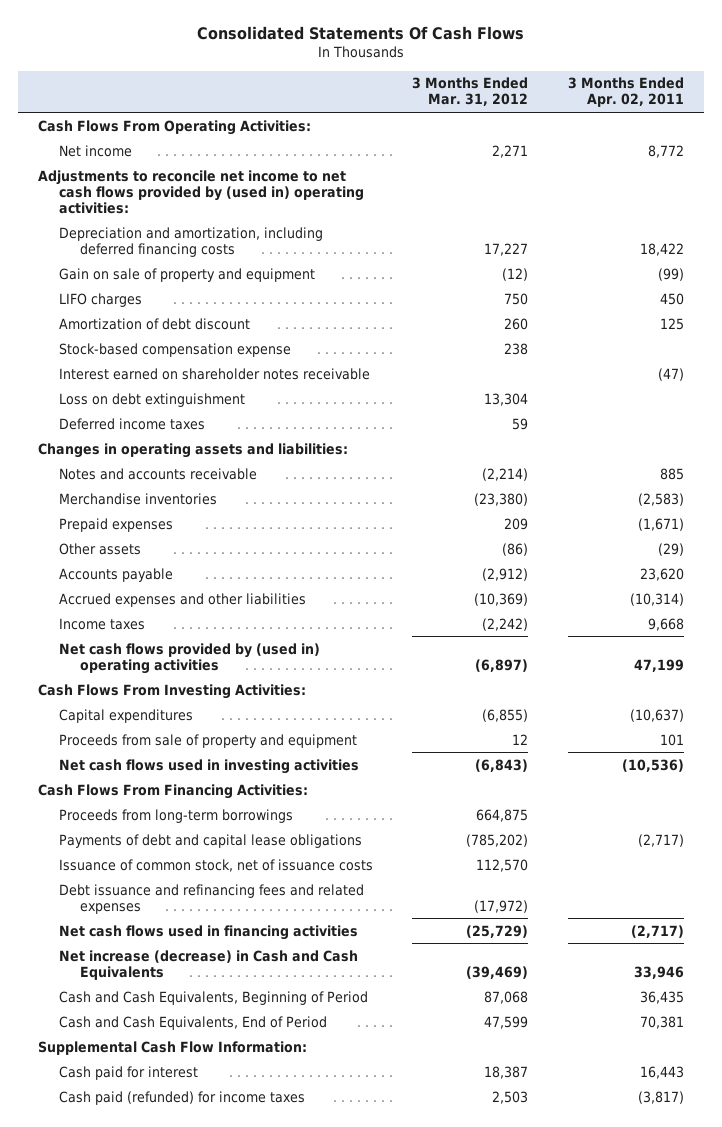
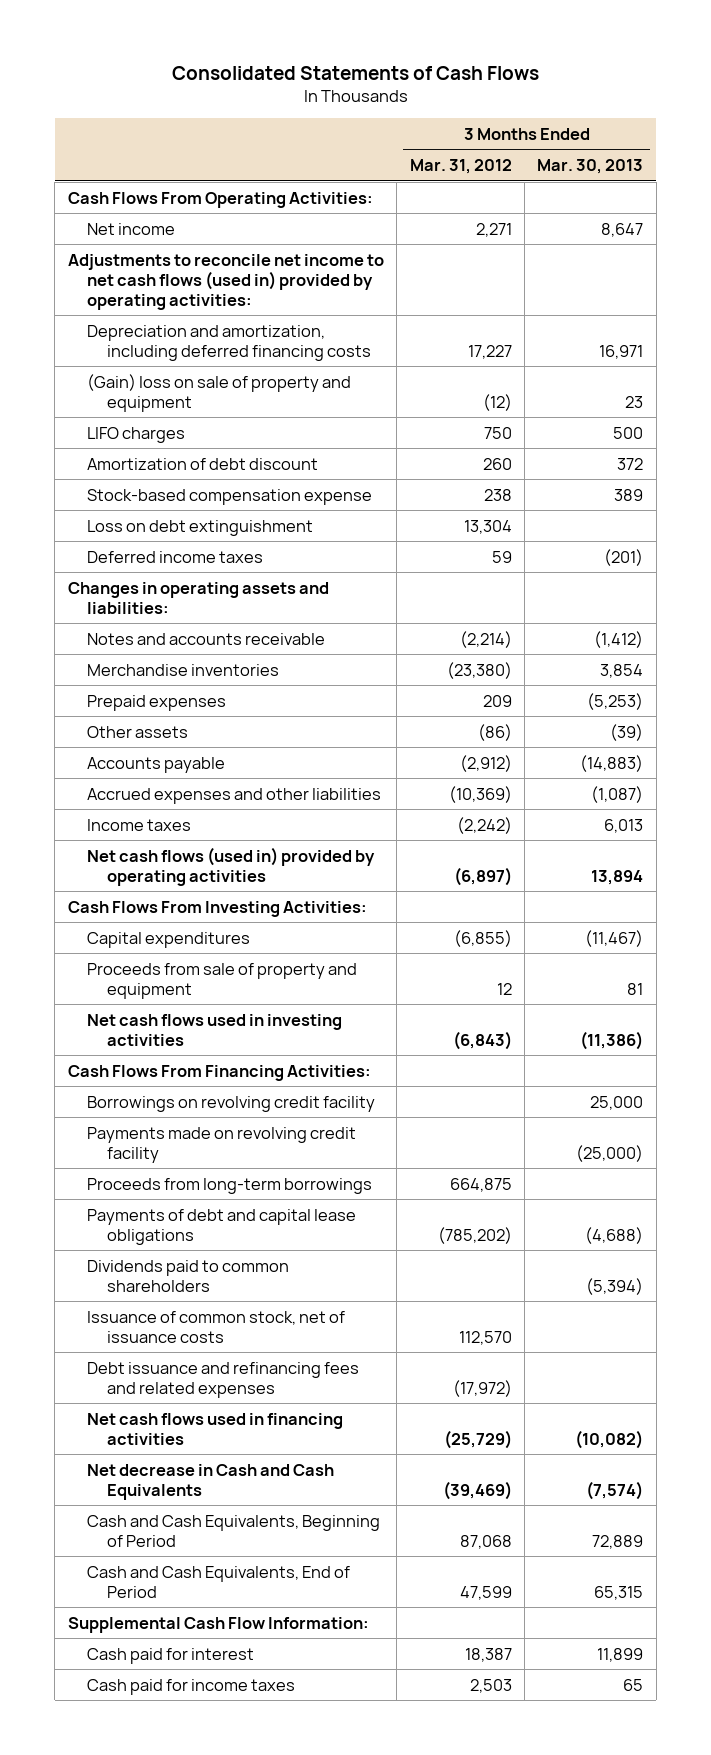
[196,26,524,41] Consolidated Statements Of Cash Flows -> [171,65,539,80] Consolidated Statements of Cash Flows
[567,77,684,108] 3 Months Ended Apr. 02, 2011 -> none
none -> [537,158,644,174] Mar. 30, 2013
[38,169,364,214] Adjustments to reconcile net income to net cash flows provided by (used in) operating activities: -> [67,253,384,310] Adjustments to reconcile net income to net cash flows (used in) provided by operating activities:
[58,267,315,282] Gain on sale of property and equipment -> [87,373,352,412] (Gain) loss on sale of property and equipment
[58,367,370,380] Interest earned on shareholder notes receivable -> none
[58,642,320,674] Net cash flows provided by (used in) operating activities -> [87,846,376,886] Net cash flows (used in) provided by operating activities
none -> [87,1095,376,1112] Borrowings on revolving credit facility
none -> [87,1126,357,1163] Payments made on revolving credit facility
none -> [87,1259,290,1292] Dividends paid to common shareholders
[58,949,358,980] Net increase (decrease) in Cash and Cash Equivalents -> [87,1463,335,1500] Net decrease in Cash and Cash Equivalents
[58,1090,305,1105] Cash paid (refunded) for income taxes -> [87,1678,296,1695] Cash paid for income taxes

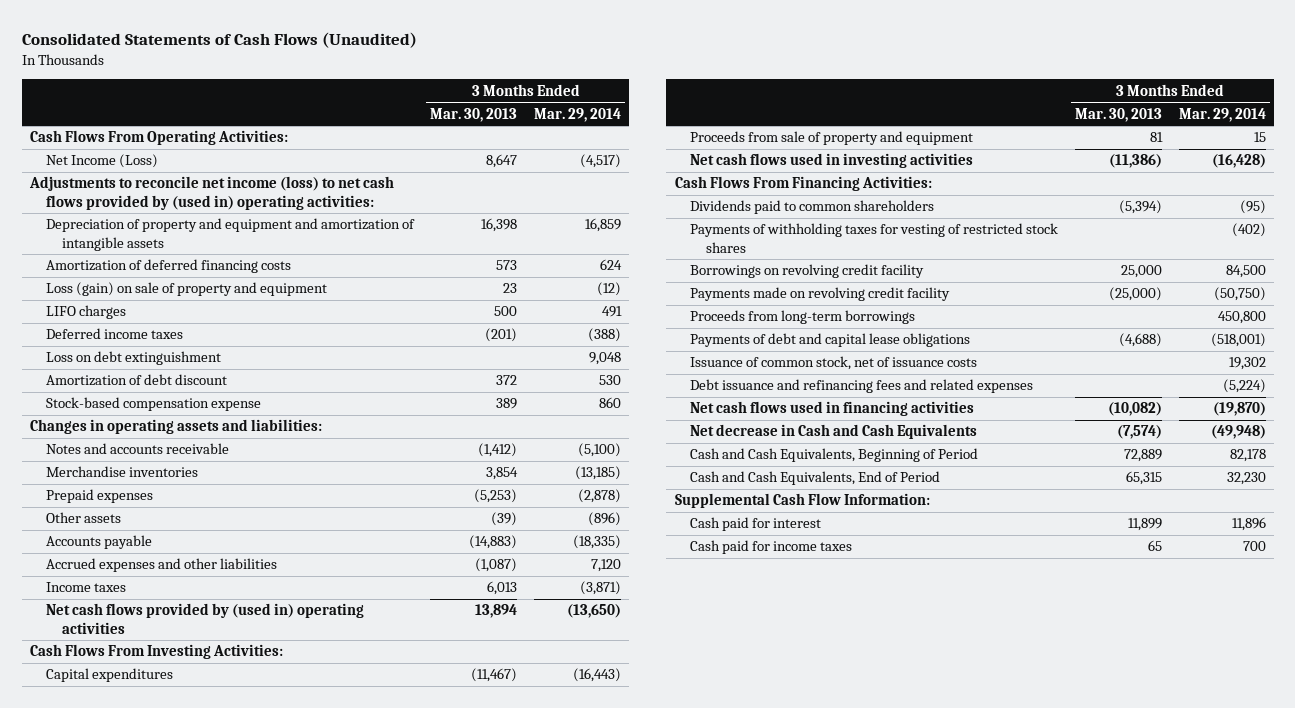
[171,65,539,80] Consolidated Statements of Cash Flows -> [21,31,417,48] Consolidated Statements of Cash Flows (Unaudited)
[409,158,512,174] Mar. 31, 2012 -> none
none -> [533,107,621,122] Mar. 29, 2014
[87,222,176,235] Net income -> [45,154,158,169] Net Income (Loss)
[67,253,384,310] Adjustments to reconcile net income to net cash flows (used in) provided by operating activities: -> [28,176,394,211] Adjustments to reconcile net income (loss) to net cash flows provided by (used in) operating activities:
[87,324,371,361] Depreciation and amortization, including deferred financing costs -> [45,218,415,252] Depreciation of property and equipment and amortization of intangible assets
[599,344,644,359] 16,971 -> [481,218,518,233] 16,398
none -> [45,259,291,274] Amortization of deferred financing costs
[87,373,352,412] (Gain) loss on sale of property and equipment -> [45,282,327,297] Loss (gain) on sale of property and equipment
[87,550,264,563] Deferred income taxes -> [45,328,183,340] Deferred income taxes
[87,519,314,536] Loss on debt extinguishment -> [45,351,221,366] Loss on debt extinguishment
[87,846,376,886] Net cash flows (used in) provided by operating activities -> [45,603,364,635] Net cash flows provided by (used in) operating activities
[87,1259,290,1292] Dividends paid to common shareholders -> [690,200,935,215] Dividends paid to common shareholders
none -> [690,223,1059,254] Payments of withholding taxes for vesting of restricted stock shares

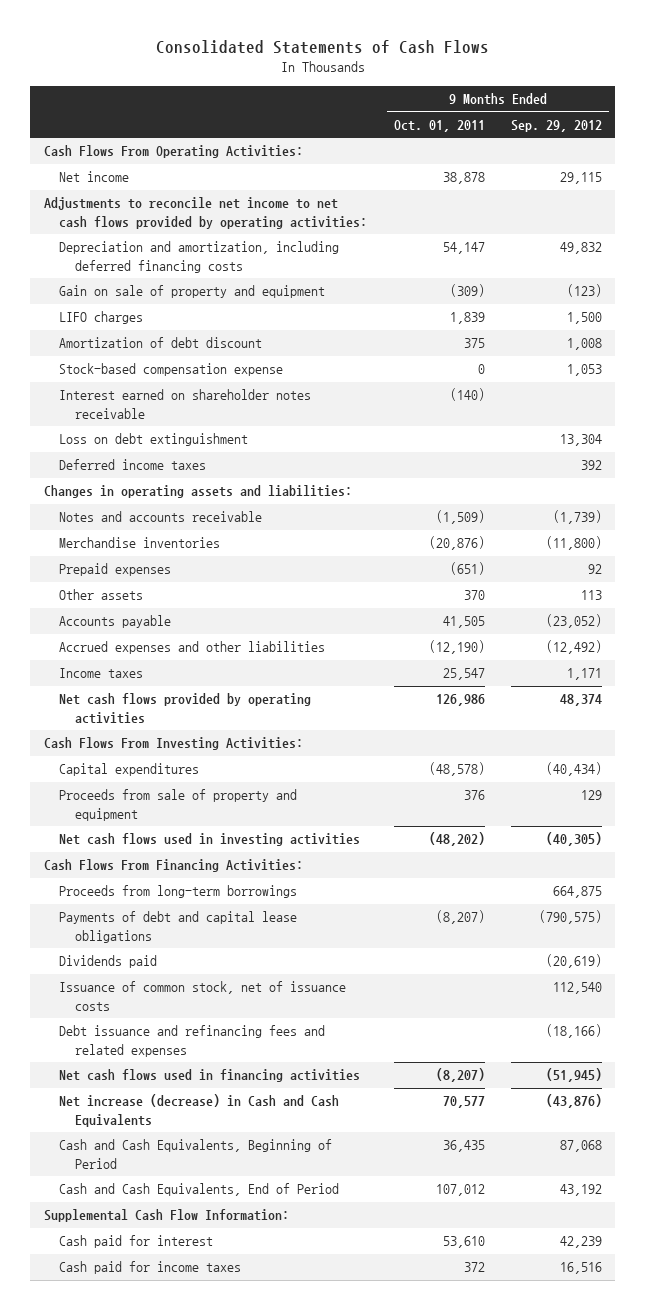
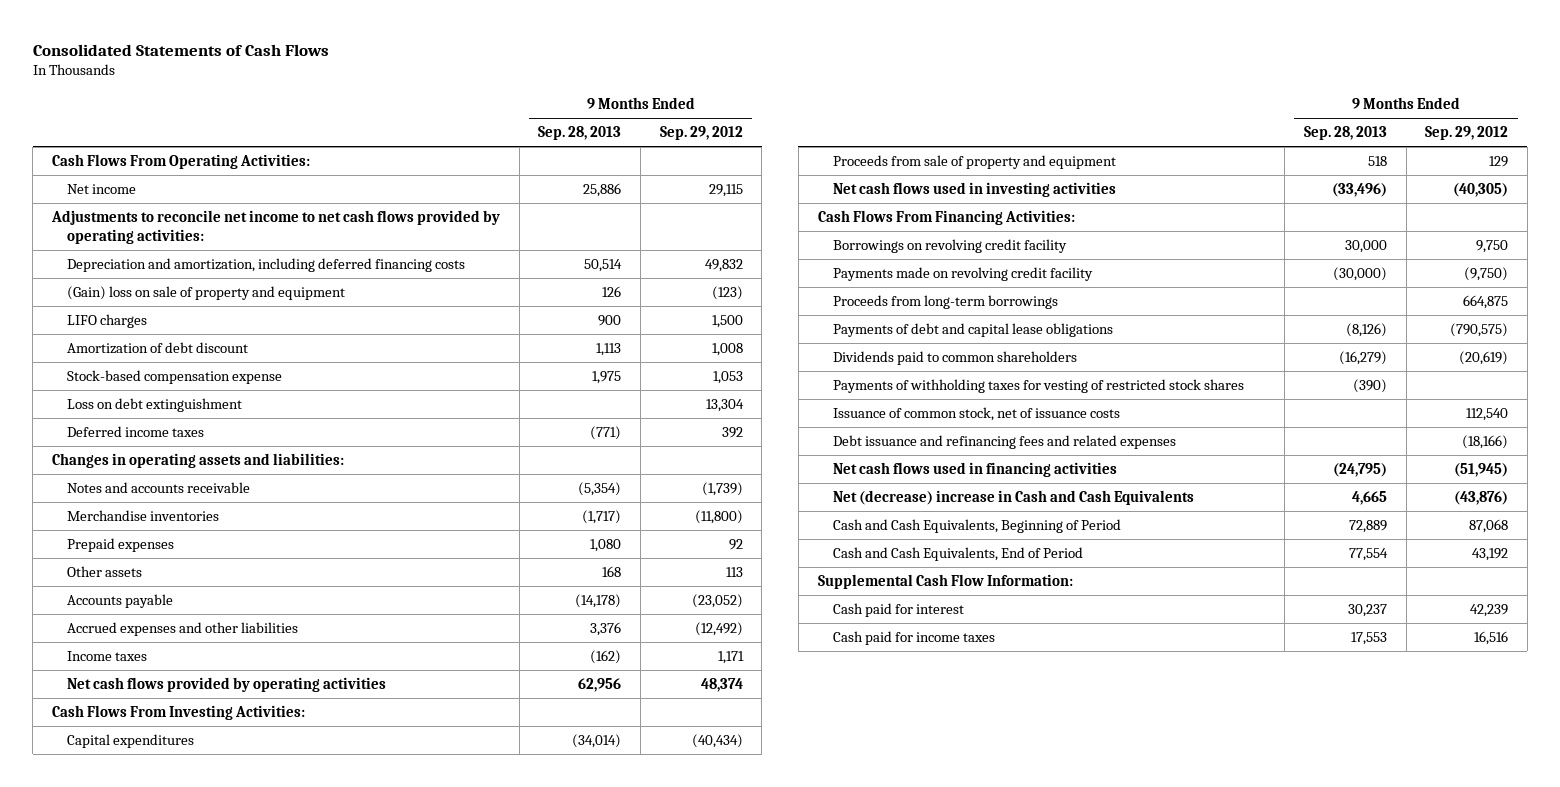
[393,119,485,132] Oct. 01, 2011 -> none
none -> [538,126,622,141] Sep. 28, 2013
[59,285,326,299] Gain on sale of property and equipment -> [67,286,346,301] (Gain) loss on sale of property and equipment
[59,389,312,419] Interest earned on shareholder notes receivable -> none
none -> [832,239,1067,254] Borrowings on revolving credit facility
none -> [832,267,1093,282] Payments made on revolving credit facility
[59,955,158,969] Dividends paid -> [832,351,1077,366] Dividends paid to common shareholders
none -> [832,379,1244,394] Payments of withholding taxes for vesting of restricted stock shares
[59,1094,340,1127] Net increase (decrease) in Cash and Cash Equivalents -> [832,490,1194,506] Net (decrease) increase in Cash and Cash Equivalents

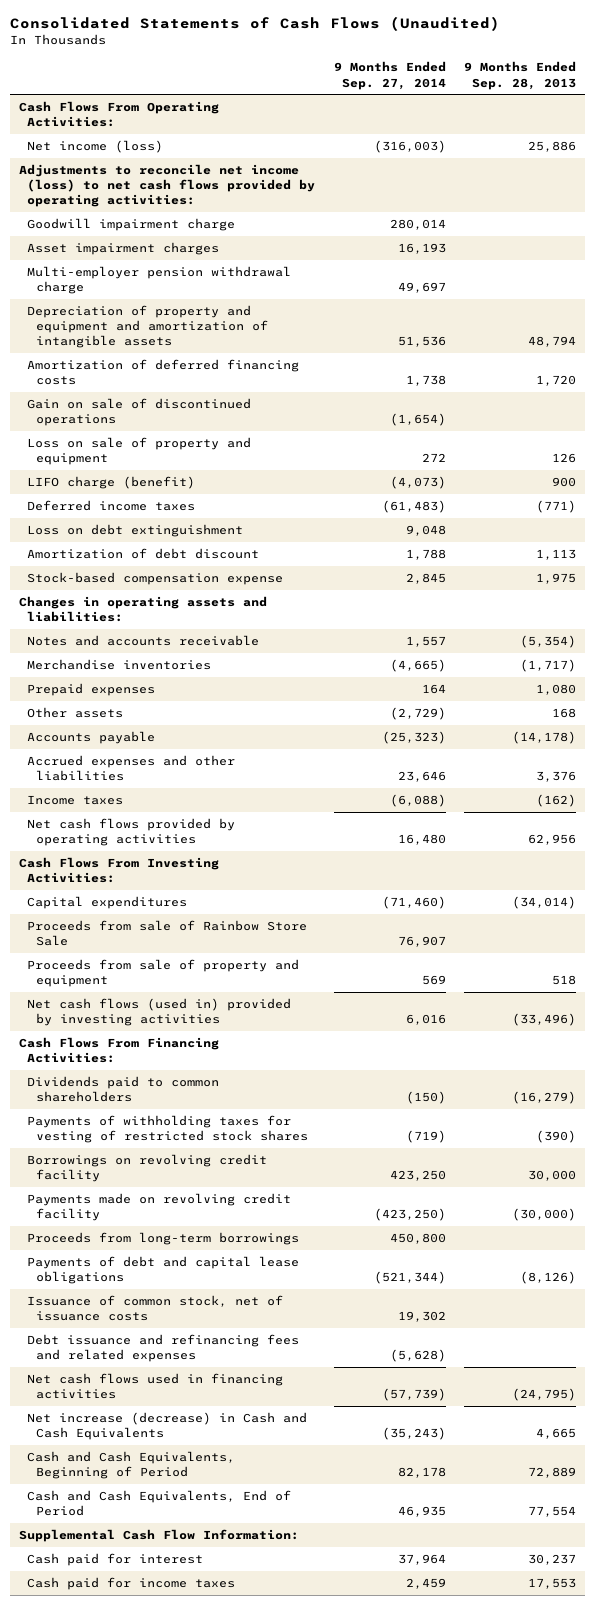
[32,43,329,56] Consolidated Statements of Cash Flows -> [9,15,500,31] Consolidated Statements of Cash Flows (Unaudited)
[659,126,743,141] Sep. 29, 2012 -> none
none -> [333,61,446,90] 9 Months Ended Sep. 27, 2014
[67,184,137,195] Net income -> [27,140,164,154] Net income (loss)
[51,210,501,244] Adjustments to reconcile net income to net cash flows provided by operating activities: -> [18,164,316,208] Adjustments to reconcile net income (loss) to net cash flows provided by operating activities:
none -> [27,218,236,232] Goodwill impairment charge
none -> [27,242,220,256] Asset impairment charges
none -> [27,266,292,295] Multi-employer pension withdrawal charge
[67,258,466,273] Depreciation and amortization, including deferred financing costs -> [27,305,268,349] Depreciation of property and equipment and amortization of intangible assets
[584,259,623,273] 50,514 -> [527,336,576,348] 48,794
none -> [27,359,300,386] Amortization of deferred financing costs
none -> [27,398,252,427] Gain on sale of discontinued operations
[67,286,346,301] (Gain) loss on sale of property and equipment -> [27,437,252,466] Loss on sale of property and equipment
[67,314,148,329] LIFO charges -> [27,476,196,490] LIFO charge (benefit)
[67,426,205,438] Deferred income taxes -> [27,500,196,512] Deferred income taxes
[67,398,243,413] Loss on debt extinguishment -> [27,524,244,538] Loss on debt extinguishment
none -> [27,920,308,947] Proceeds from sale of Rainbow Store Sale
[832,182,1116,198] Net cash flows used in investing activities -> [27,998,292,1027] Net cash flows (used in) provided by investing activities
[832,351,1077,366] Dividends paid to common shareholders -> [27,1076,220,1103] Dividends paid to common shareholders
[832,379,1244,394] Payments of withholding taxes for vesting of restricted stock shares -> [27,1115,308,1144] Payments of withholding taxes for vesting of restricted stock shares
[832,490,1194,506] Net (decrease) increase in Cash and Cash Equivalents -> [27,1412,308,1441] Net increase (decrease) in Cash and Cash Equivalents

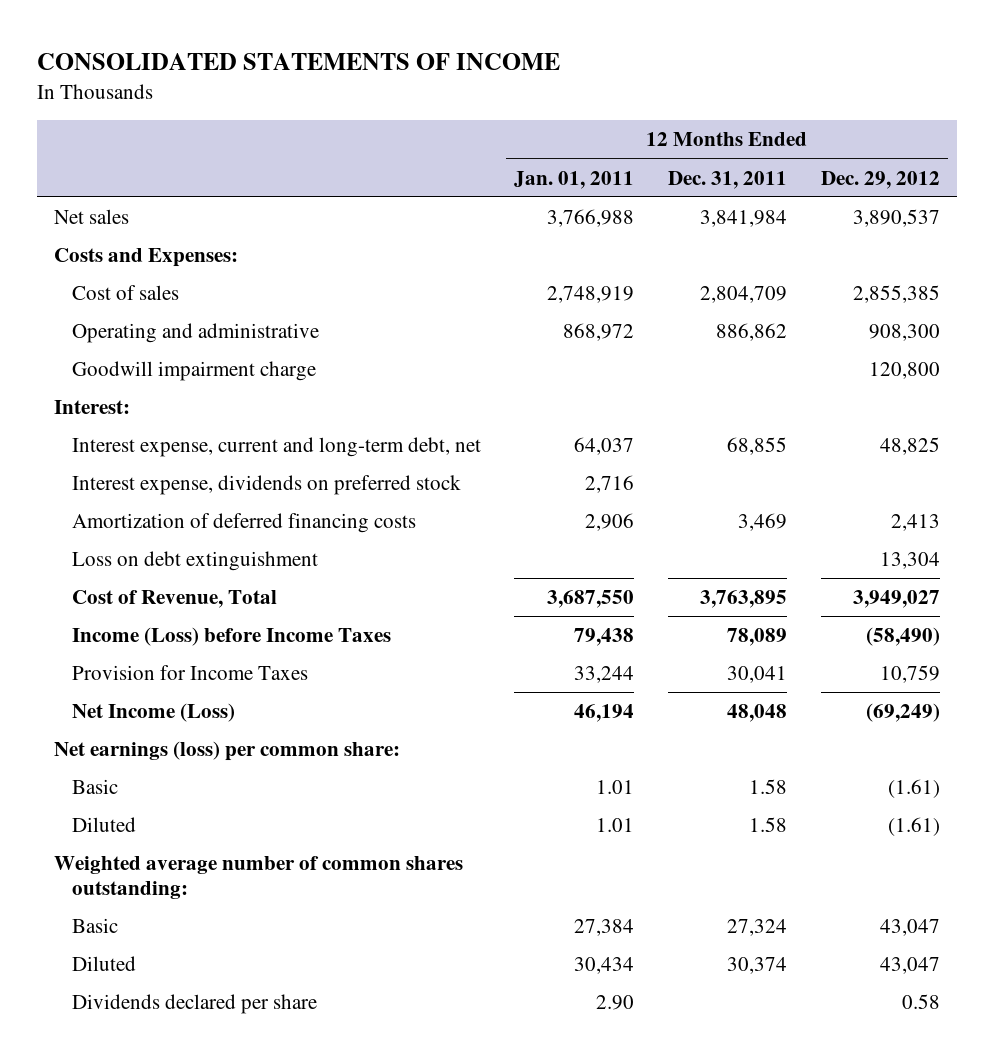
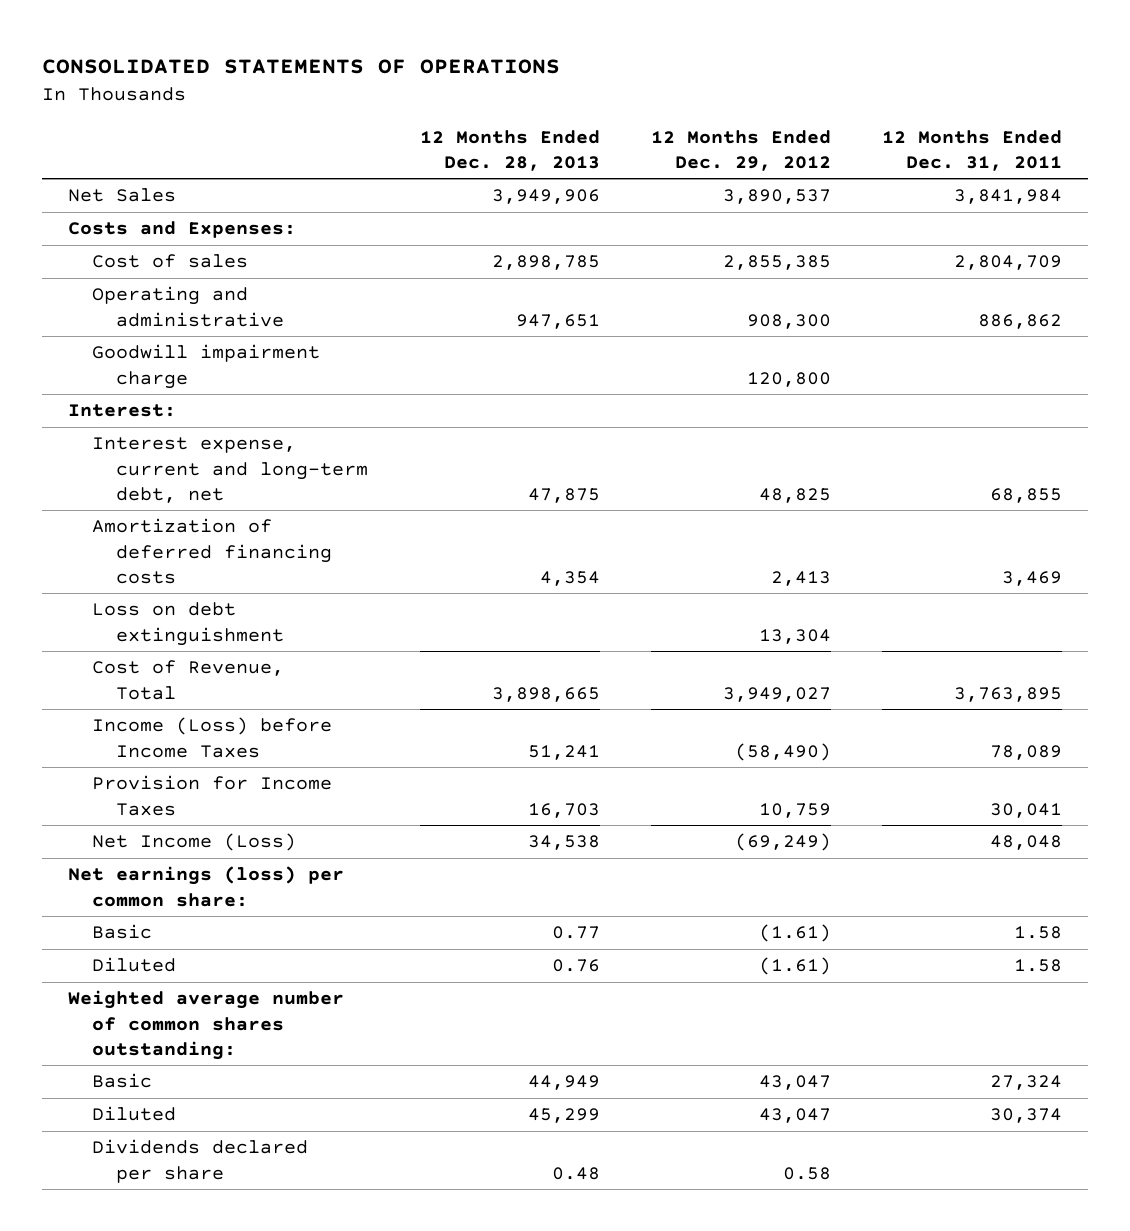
[37,53,561,71] CONSOLIDATED STATEMENTS OF INCOME -> [41,59,560,75] CONSOLIDATED STATEMENTS OF OPERATIONS
[514,170,635,189] Jan. 01, 2011 -> none
none -> [419,129,600,171] 12 Months Ended Dec. 28, 2013
[54,209,130,225] Net sales -> [67,188,176,203] Net Sales
[71,475,461,496] Interest expense, dividends on preferred stock -> none

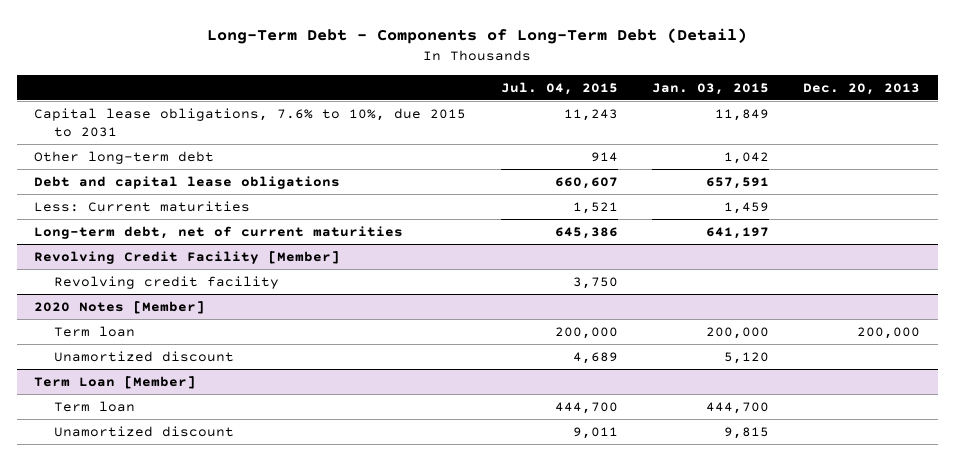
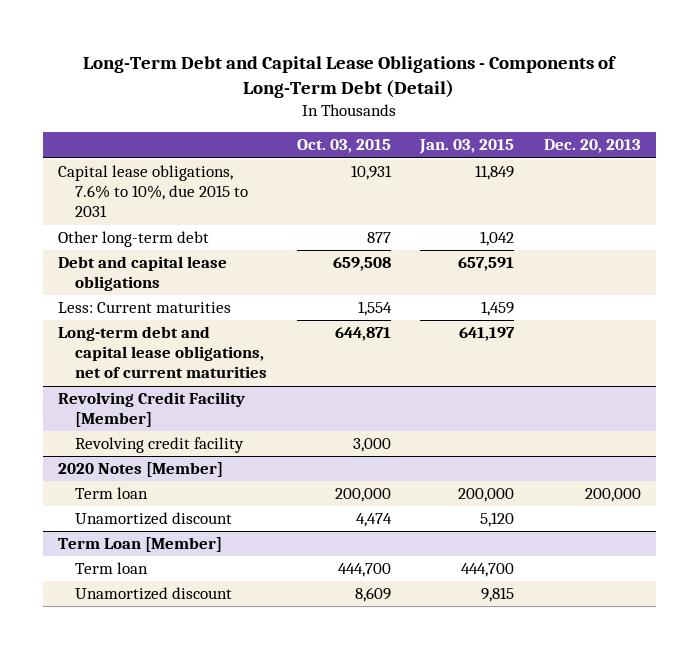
[207,28,748,45] Long-Term Debt - Components of Long-Term Debt (Detail) -> [83,55,617,98] Long-Term Debt and Capital Lease Obligations - Components of Long-Term Debt (Detail)
[500,81,618,95] Jul. 04, 2015 -> none
none -> [296,139,391,154] Oct. 03, 2015
[34,225,404,239] Long-term debt, net of current maturities -> [58,326,268,379] Long-term debt and capital lease obligations, net of current maturities

